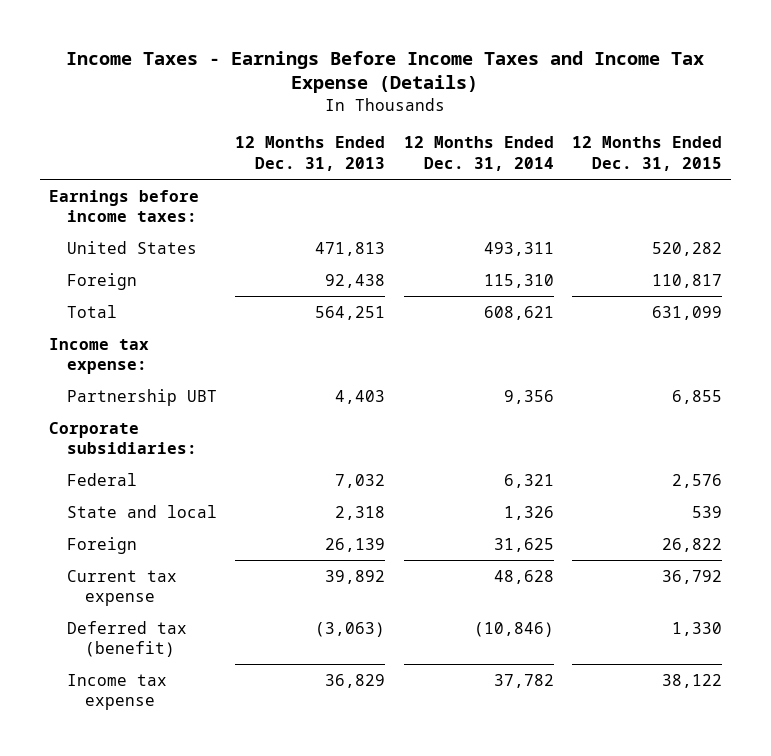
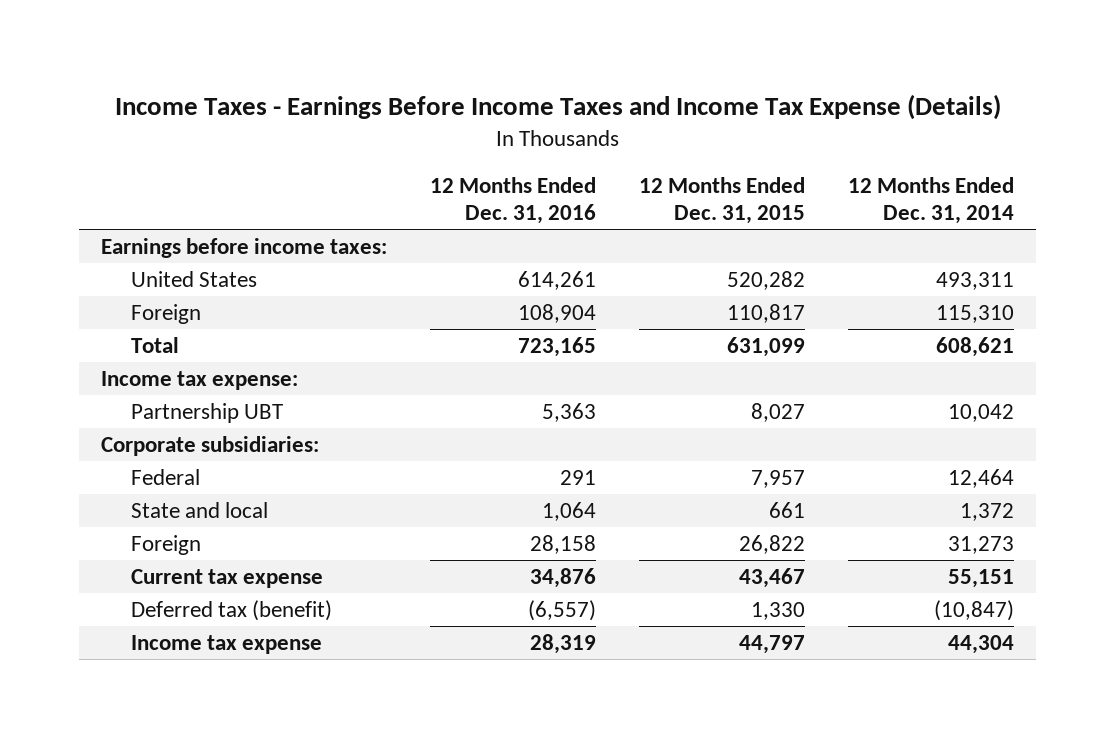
[235,136,386,172] 12 Months Ended Dec. 31, 2013 -> none
none -> [429,177,596,225] 12 Months Ended Dec. 31, 2016
[503,389,554,404] 9,356 -> [948,404,1015,423] 10,042
[671,389,722,404] 6,855 -> [751,403,806,423] 8,027
[503,473,554,488] 6,321 -> [948,469,1015,489] 12,464
[671,473,722,488] 2,576 -> [751,470,806,489] 7,957
[503,505,554,520] 1,326 -> [960,503,1015,522] 1,372
[691,505,722,518] 539 -> [769,502,806,519] 661
[493,537,554,552] 31,625 -> [948,536,1015,555] 31,273
[493,569,554,584] 48,628 -> [948,569,1015,589] 55,151
[661,569,722,584] 36,792 -> [739,568,806,589] 43,467
[473,621,554,637] (10,846) -> [934,600,1015,622] (10,847)
[493,673,554,688] 37,782 -> [948,635,1015,655] 44,304
[661,673,722,688] 38,122 -> [739,635,806,655] 44,797

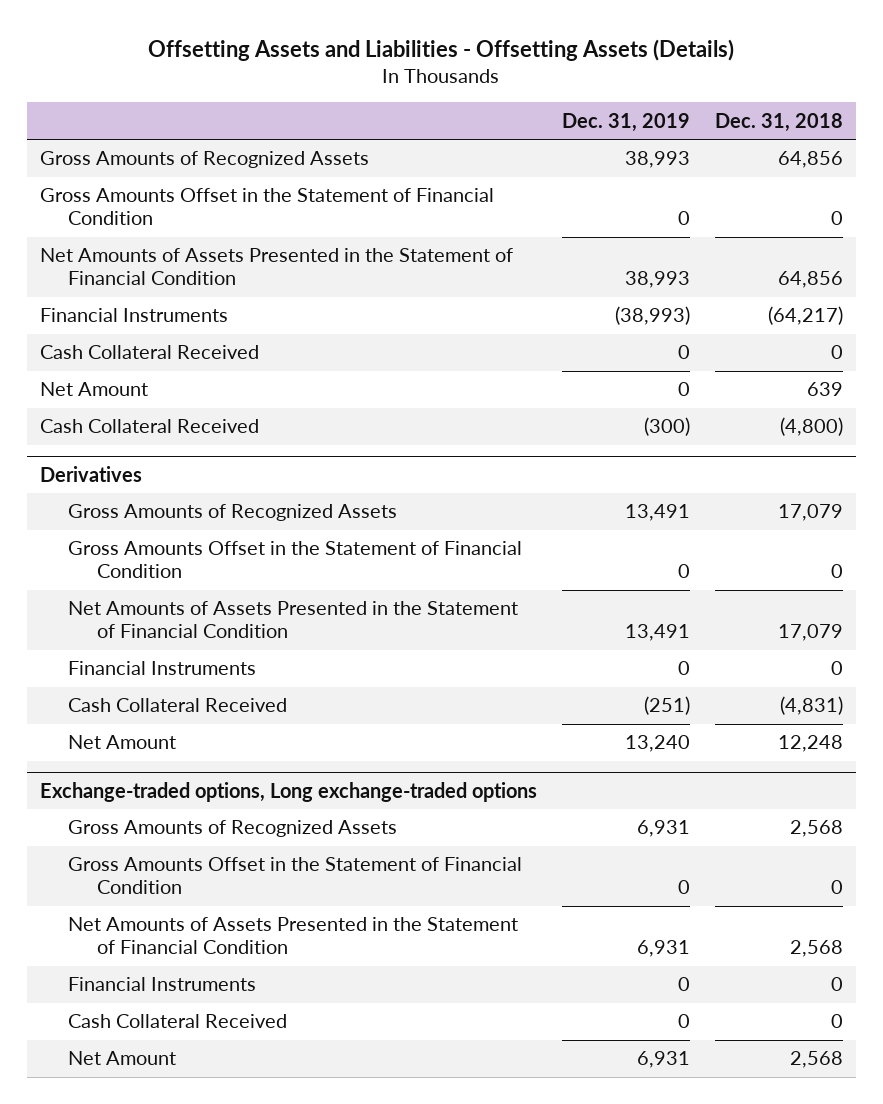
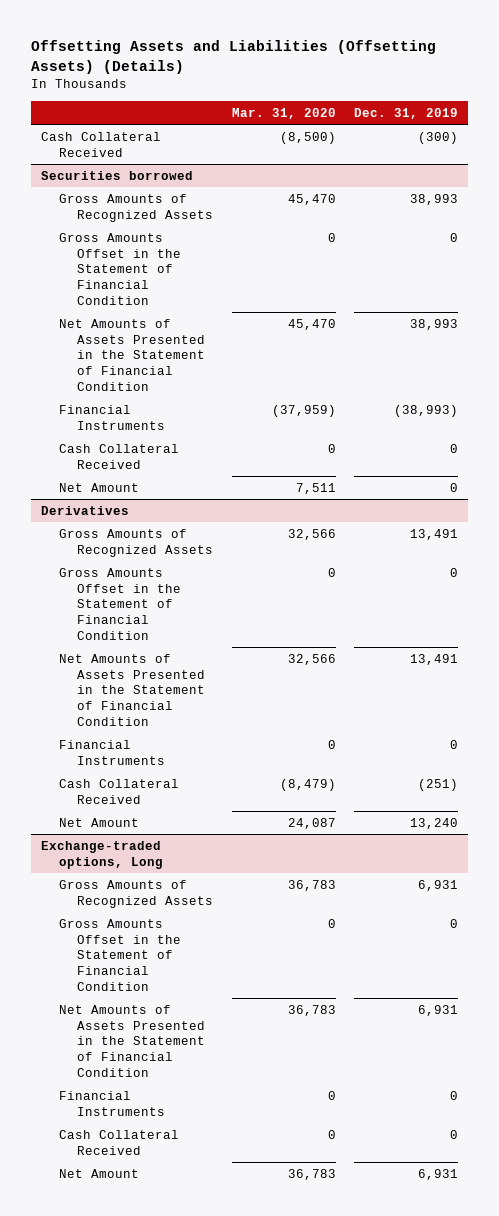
[148,38,735,61] Offsetting Assets and Liabilities - Offsetting Assets (Details) -> [31,40,437,74] Offsetting Assets and Liabilities (Offsetting Assets) (Details)
[715,112,844,132] Dec. 31, 2018 -> none
none -> [231,107,336,119] Mar. 31, 2020
[39,419,259,434] Cash Collateral Received -> [40,131,161,157] Cash Collateral Received
none -> [40,170,193,180] Securities borrowed
[39,781,537,802] Exchange-traded options, Long exchange-traded options -> [40,840,163,869] Exchange-traded options, Long

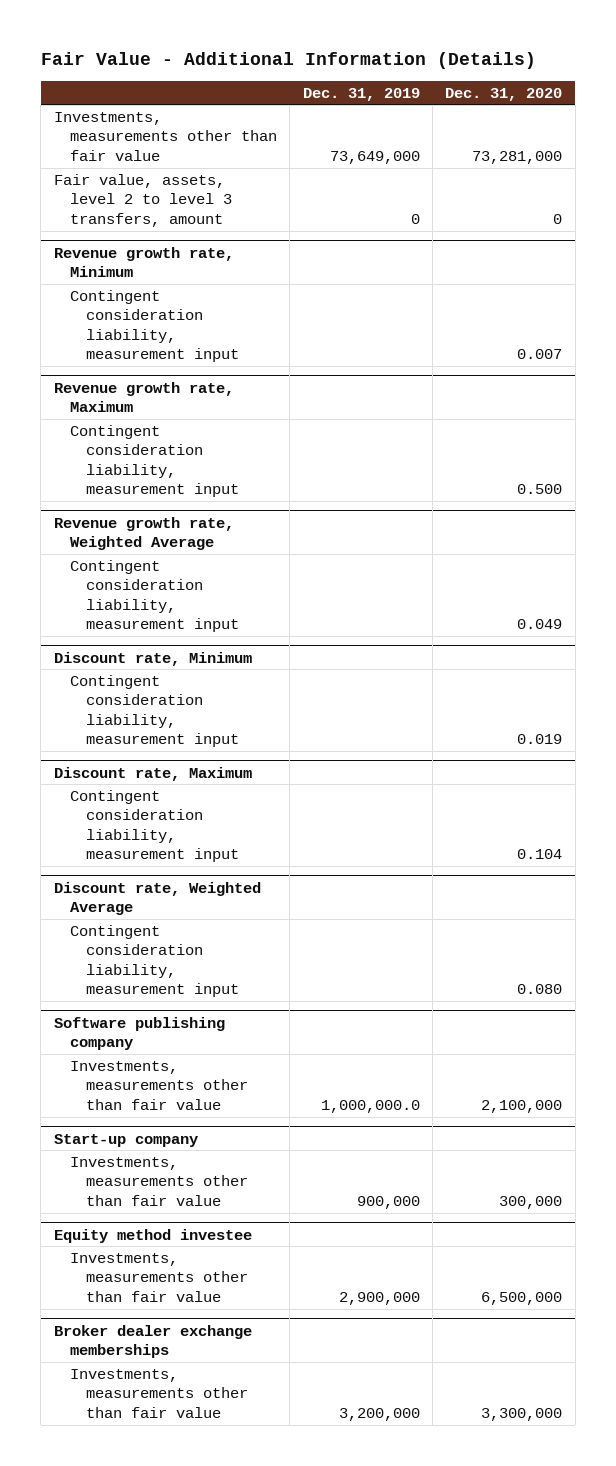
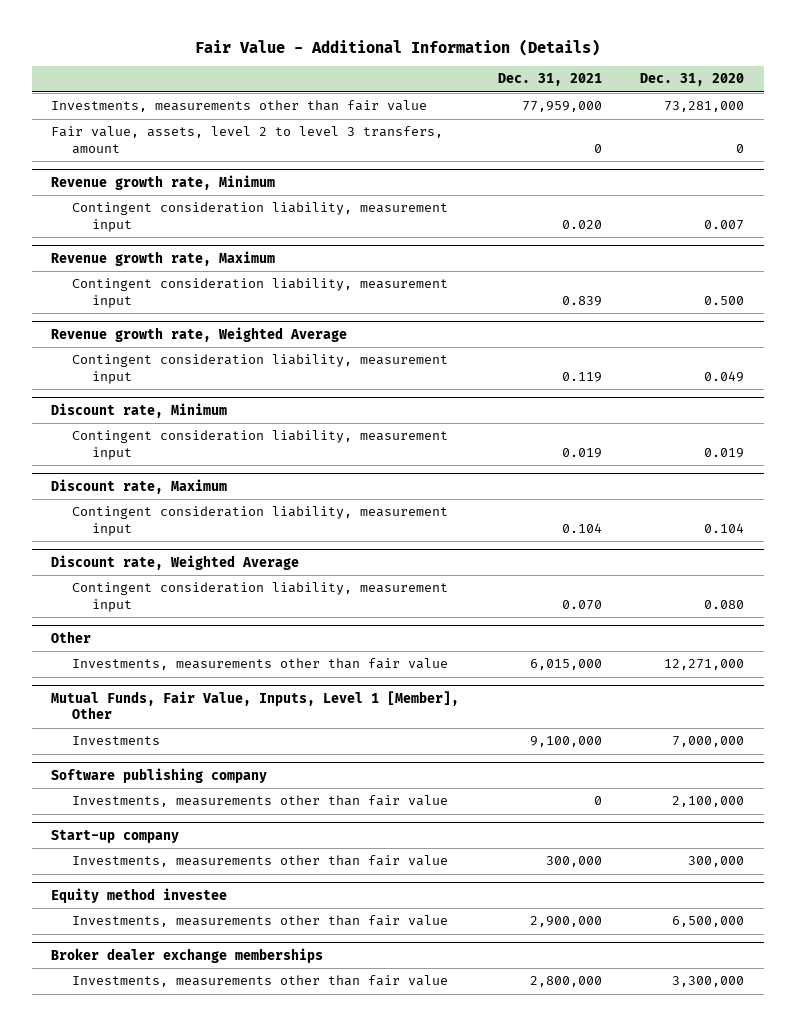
[302,87,420,101] Dec. 31, 2019 -> none
none -> [497,73,602,87] Dec. 31, 2021
none -> [51,630,92,643] Other
none -> [71,658,448,671] Investments, measurements other than fair value
none -> [51,690,460,720] Mutual Funds, Fair Value, Inputs, Level 1 [Member], Other
none -> [71,736,160,746] Investments

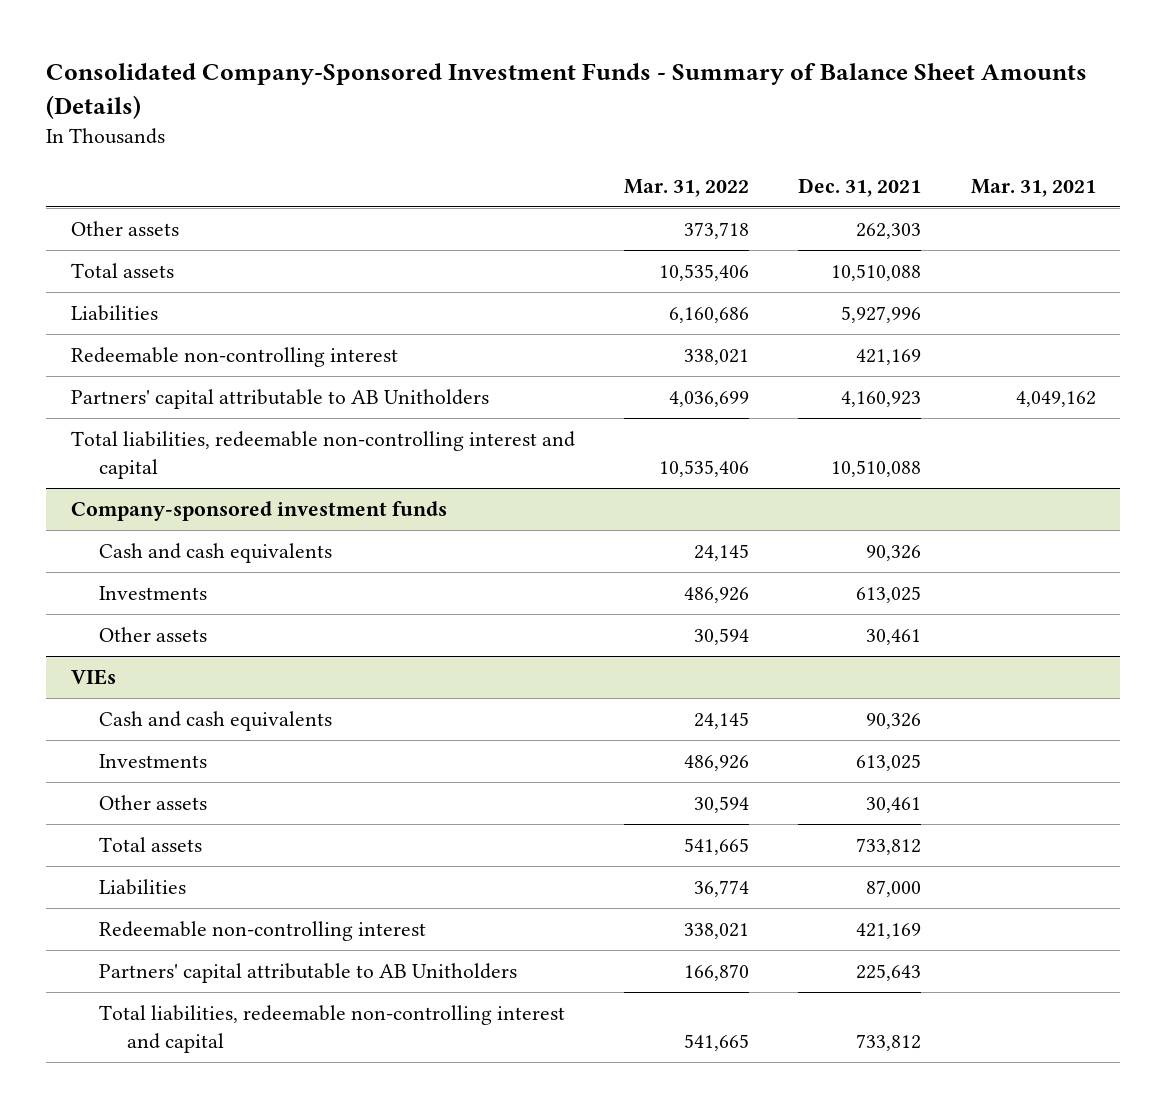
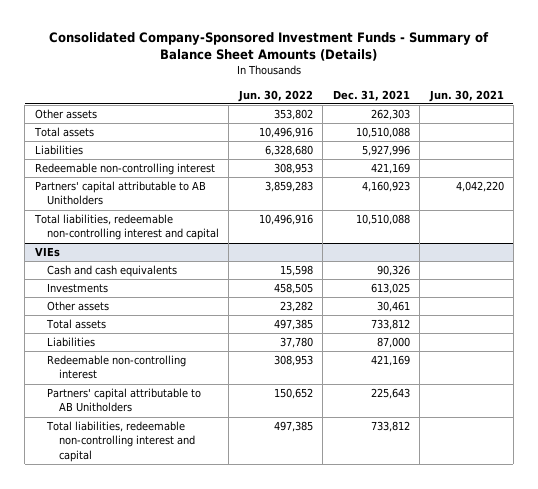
[624,178,750,197] Mar. 31, 2022 -> none
[970,178,1096,197] Mar. 31, 2021 -> none
none -> [237,89,313,102] Jun. 30, 2022
none -> [428,89,504,102] Jun. 30, 2021
[71,501,448,522] Company-sponsored investment funds -> none
[99,543,333,564] Cash and cash equivalents -> none
[99,586,208,601] Investments -> none
[99,627,208,643] Other assets -> none

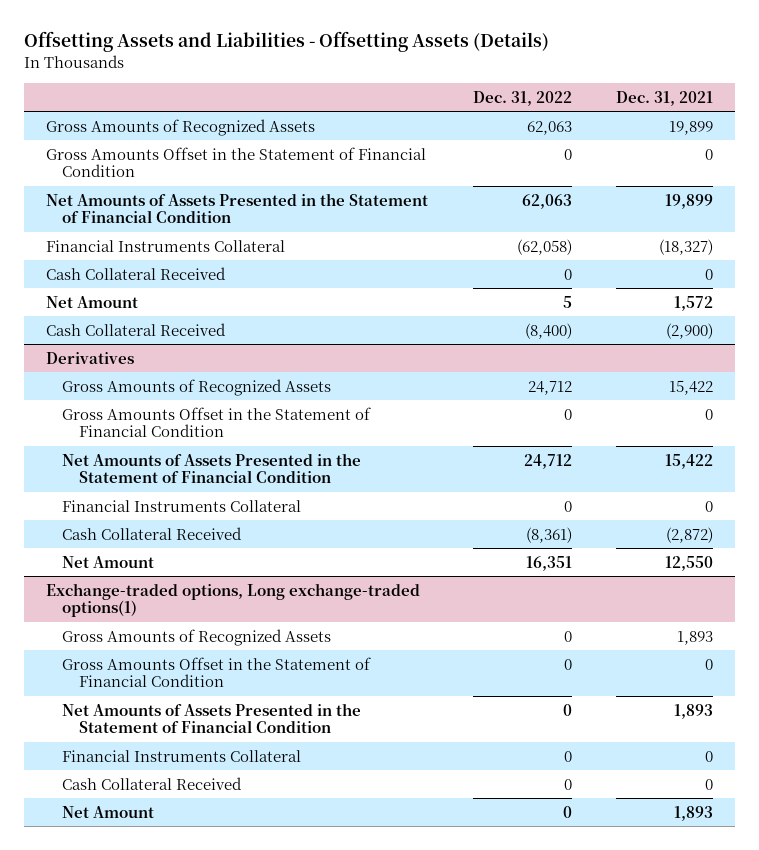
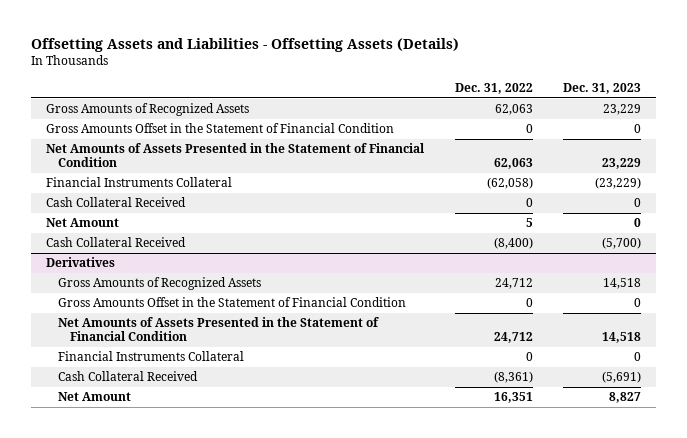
[616,90,714,106] Dec. 31, 2021 -> none
none -> [563,82,642,94] Dec. 31, 2023
[45,582,420,618] Exchange-traded options, Long exchange-traded options(1) -> none
[62,628,332,646] Gross Amounts of Recognized Assets -> none
[62,656,372,688] Gross Amounts Offset in the Statement of Financial Condition -> none
[62,702,362,734] Net Amounts of Assets Presented in the Statement of Financial Condition -> none
[62,749,302,762] Financial Instruments Collateral -> none
[62,776,243,790] Cash Collateral Received -> none
[62,805,155,818] Net Amount -> none

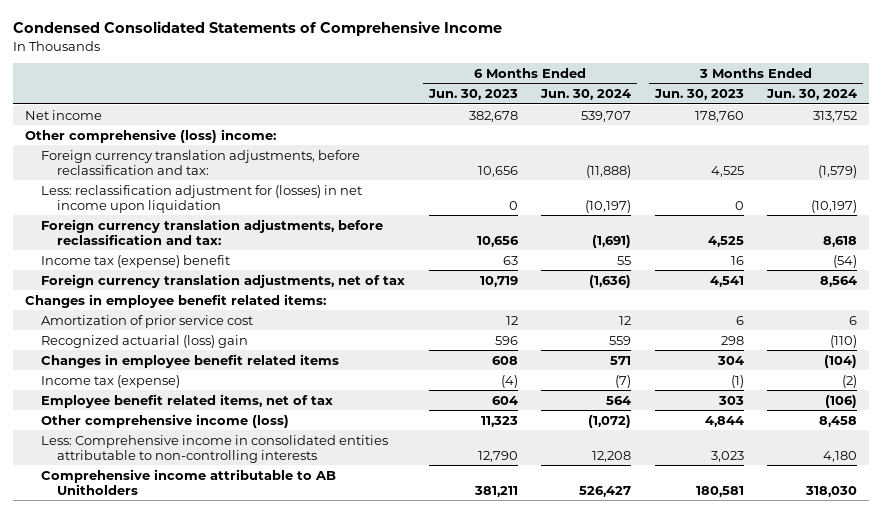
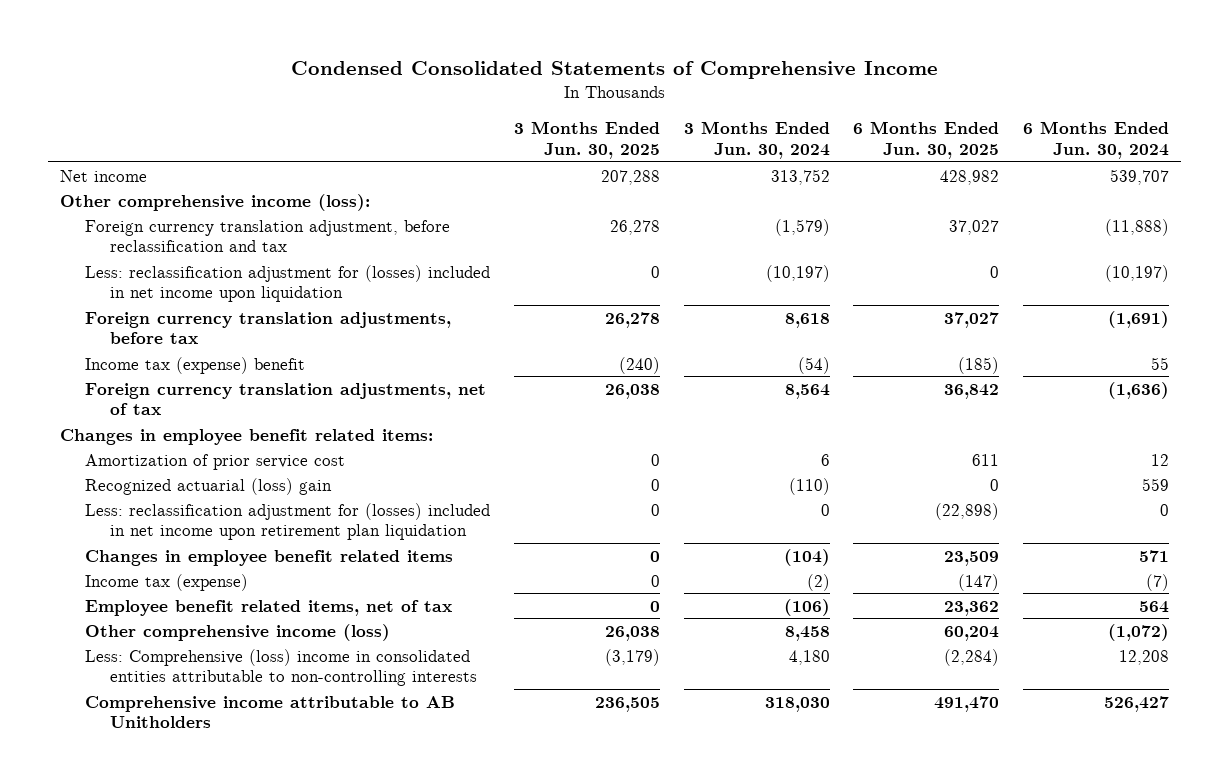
[427,88,518,100] Jun. 30, 2023 -> none
[653,88,744,100] Jun. 30, 2023 -> none
none -> [513,121,660,159] 3 Months Ended Jun. 30, 2025
none -> [853,121,1000,159] 6 Months Ended Jun. 30, 2025
[25,128,277,143] Other comprehensive (loss) income: -> [60,193,371,211] Other comprehensive income (loss):
[40,149,360,175] Foreign currency translation adjustments, before reclassification and tax: -> [85,219,451,253] Foreign currency translation adjustment, before reclassification and tax
[40,184,362,213] Less: reclassification adjustment for (losses) in net income upon liquidation -> [85,264,491,303] Less: reclassification adjustment for (losses) included in net income upon liquidation
[40,218,383,245] Foreign currency translation adjustments, before reclassification and tax: -> [85,311,452,345] Foreign currency translation adjustments, before tax
none -> [85,502,491,541] Less: reclassification adjustment for (losses) included in net income upon retirement plan liquidation
[40,434,388,463] Less: Comprehensive income in consolidated entities attributable to non-controlling interests -> [85,648,477,687] Less: Comprehensive (loss) income in consolidated entities attributable to non-controlling interests

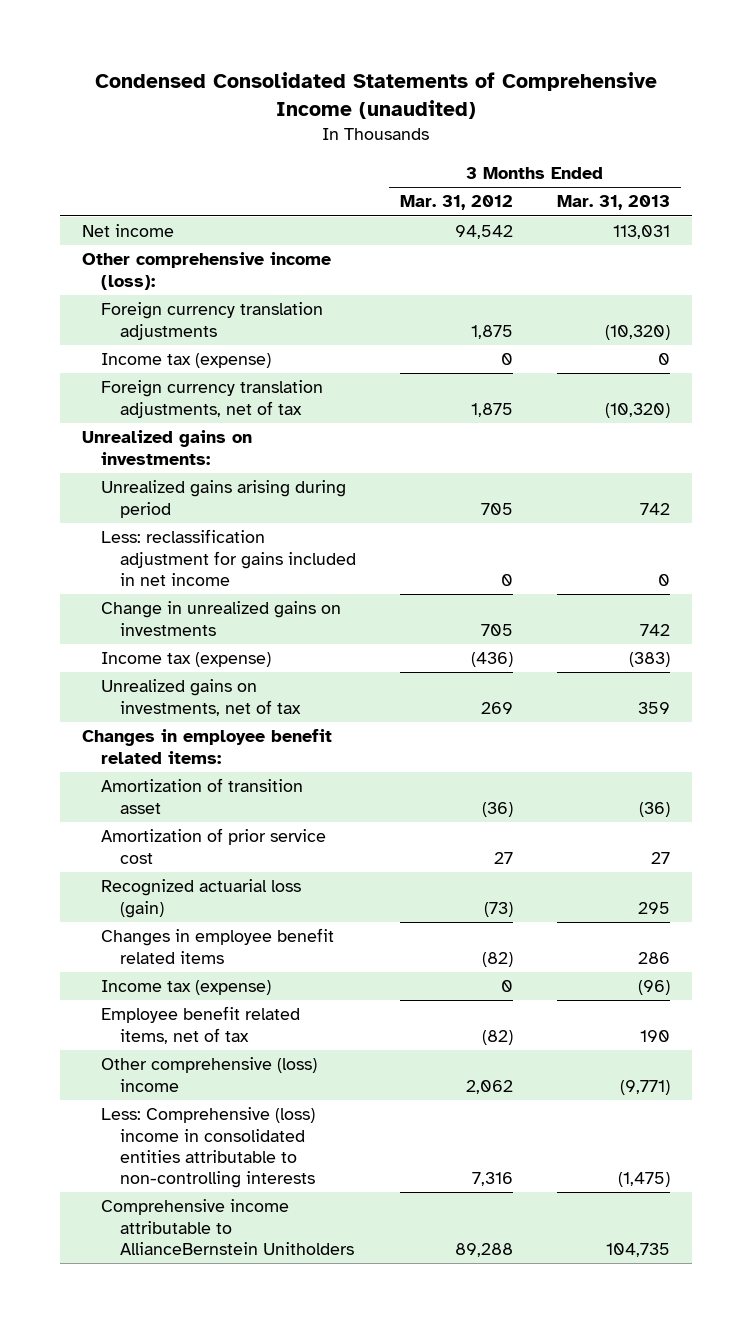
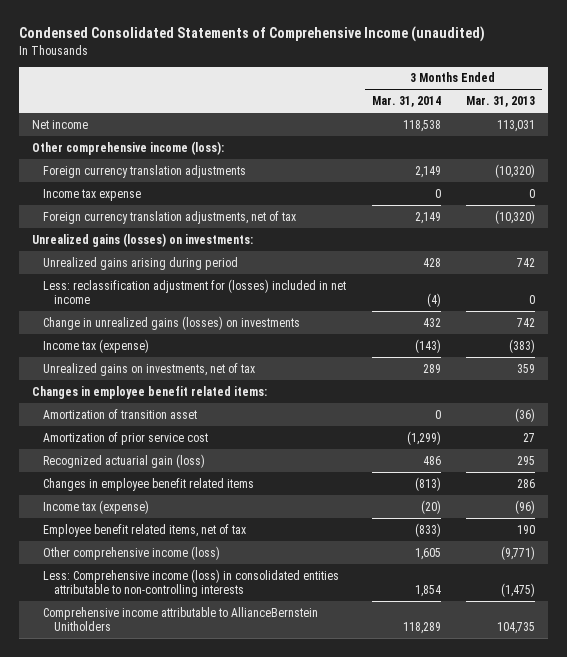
[400,195,514,211] Mar. 31, 2012 -> none
none -> [371,96,441,108] Mar. 31, 2014
[100,353,271,369] Income tax (expense) -> [42,188,141,201] Income tax expense
[81,430,252,465] Unrealized gains on investments: -> [32,232,254,247] Unrealized gains (losses) on investments:
[100,529,357,586] Less: reclassification adjustment for gains included in net income -> [42,278,346,305] Less: reclassification adjustment for (losses) included in net income
[100,601,341,636] Change in unrealized gains on investments -> [42,315,300,330] Change in unrealized gains (losses) on investments
[100,879,301,918] Recognized actuarial loss (gain) -> [42,453,205,468] Recognized actuarial gain (loss)
[100,1057,317,1092] Other comprehensive (loss) income -> [42,545,220,560] Other comprehensive income (loss)
[100,1107,316,1188] Less: Comprehensive (loss) income in consolidated entities attributable to non-controlling interests -> [42,568,339,598] Less: Comprehensive income (loss) in consolidated entities attributable to non-controlling interests

